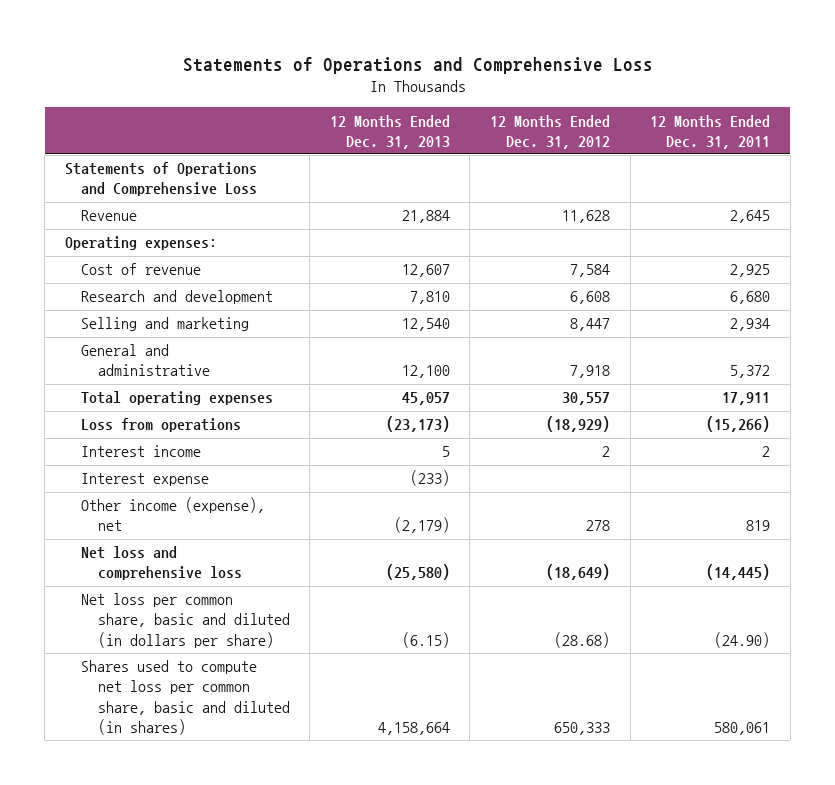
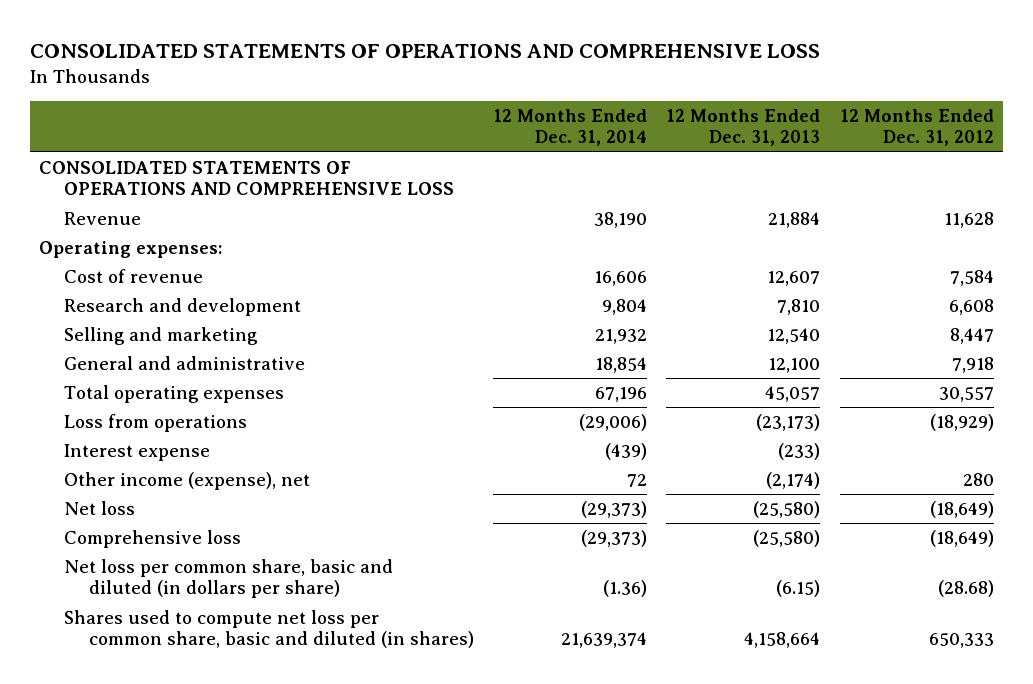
[182,56,653,74] Statements of Operations and Comprehensive Loss -> [29,44,820,59] CONSOLIDATED STATEMENTS OF OPERATIONS AND COMPREHENSIVE LOSS
[650,114,771,149] 12 Months Ended Dec. 31, 2011 -> none
none -> [493,109,648,147] 12 Months Ended Dec. 31, 2014
[65,162,258,197] Statements of Operations and Comprehensive Loss -> [39,161,454,196] CONSOLIDATED STATEMENTS OF OPERATIONS AND COMPREHENSIVE LOSS
[81,445,202,458] Interest income -> none
[393,517,450,534] (2,179) -> [766,472,821,490] (2,174)
[586,520,611,532] 278 -> [962,473,994,487] 280
[81,546,242,581] Net loss and comprehensive loss -> [63,501,135,516] Net loss
none -> [63,530,241,549] Comprehensive loss

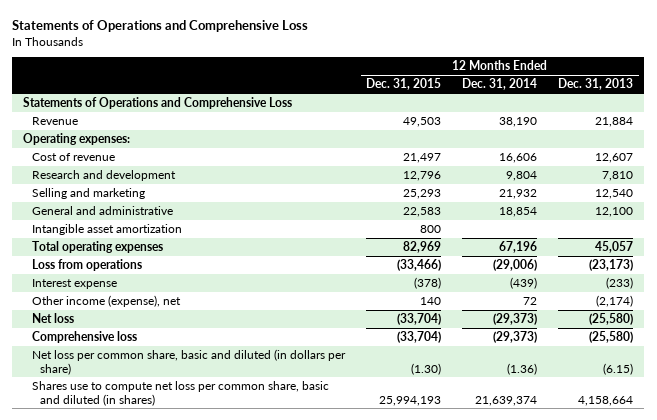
[29,44,820,59] CONSOLIDATED STATEMENTS OF OPERATIONS AND COMPREHENSIVE LOSS -> [12,20,309,33] Statements of Operations and Comprehensive Loss
[839,109,994,147] 12 Months Ended Dec. 31, 2012 -> none
none -> [365,78,441,91] Dec. 31, 2015
[39,161,454,196] CONSOLIDATED STATEMENTS OF OPERATIONS AND COMPREHENSIVE LOSS -> [23,97,293,110] Statements of Operations and Comprehensive Loss
none -> [31,224,182,236] Intangible asset amortization
[63,610,474,649] Shares used to compute net loss per common share, basic and diluted (in shares) -> [31,381,329,406] Shares use to compute net loss per common share, basic and diluted (in shares)

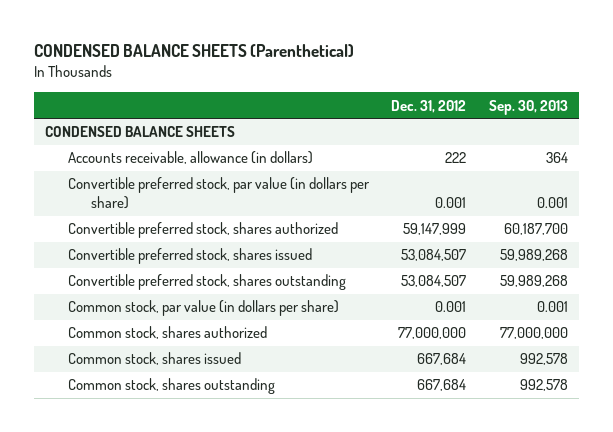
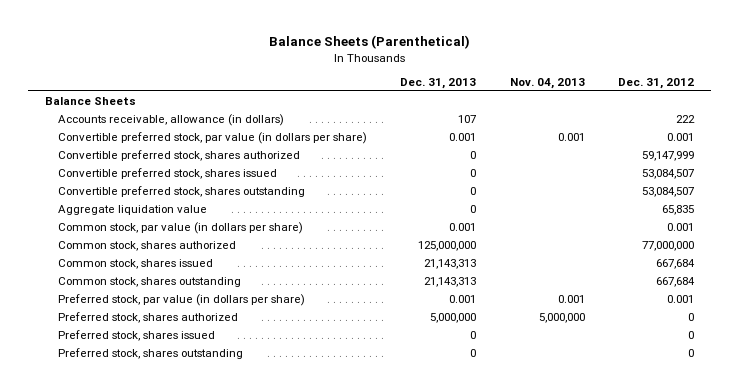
[33,44,354,58] CONDENSED BALANCE SHEETS (Parenthetical) -> [268,35,470,50] Balance Sheets (Parenthetical)
[488,99,568,115] Sep. 30, 2013 -> none
none -> [400,78,477,90] Dec. 31, 2013
none -> [509,78,585,90] Nov. 04, 2013
[45,126,236,138] CONDENSED BALANCE SHEETS -> [45,97,137,106] Balance Sheets
none -> [57,205,207,216] Aggregate liquidation value
none -> [57,294,305,307] Preferred stock, par value (in dollars per share)
none -> [57,312,238,324] Preferred stock, shares authorized
none -> [57,330,215,342] Preferred stock, shares issued
none -> [57,348,243,360] Preferred stock, shares outstanding

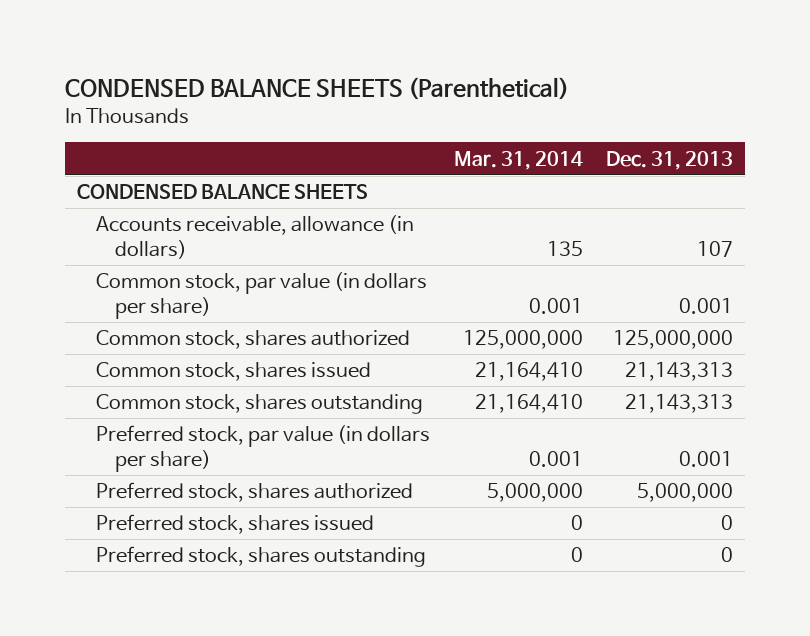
[268,35,470,50] Balance Sheets (Parenthetical) -> [64,76,569,100] CONDENSED BALANCE SHEETS (Parenthetical)
[509,78,585,90] Nov. 04, 2013 -> none
[618,78,695,90] Dec. 31, 2012 -> none
none -> [453,150,583,170] Mar. 31, 2014
[45,97,137,106] Balance Sheets -> [76,184,368,200] CONDENSED BALANCE SHEETS
[57,132,367,145] Convertible preferred stock, par value (in dollars per share) -> none
[57,150,300,162] Convertible preferred stock, shares authorized -> none
[57,168,277,180] Convertible preferred stock, shares issued -> none
[57,186,305,198] Convertible preferred stock, shares outstanding -> none
[57,205,207,216] Aggregate liquidation value -> none

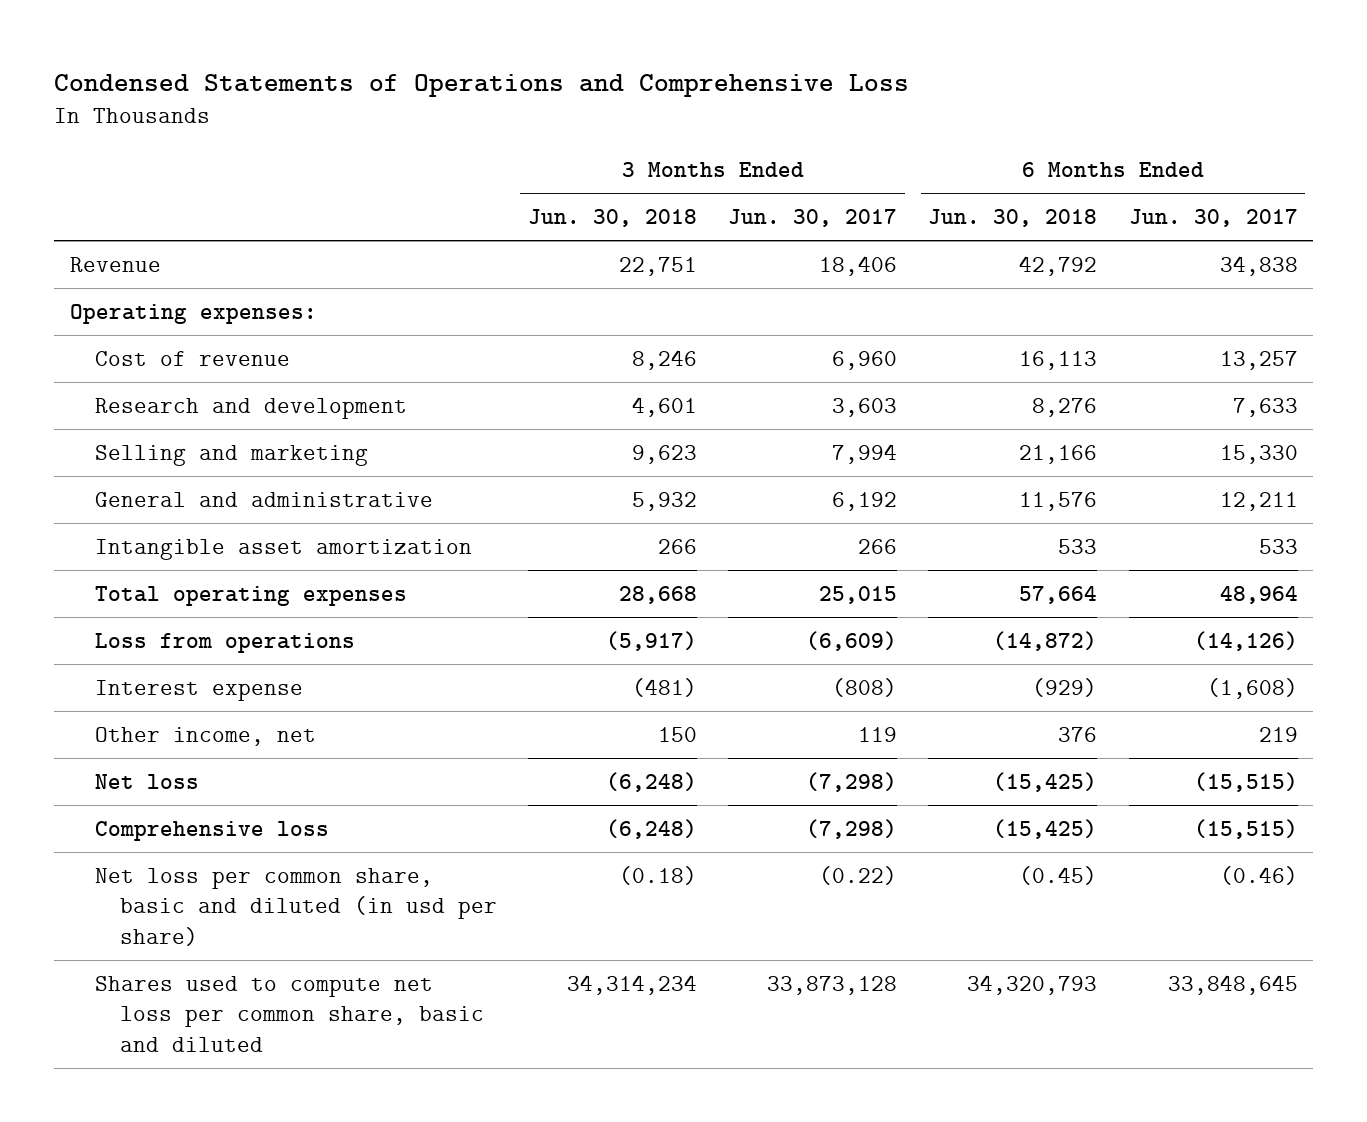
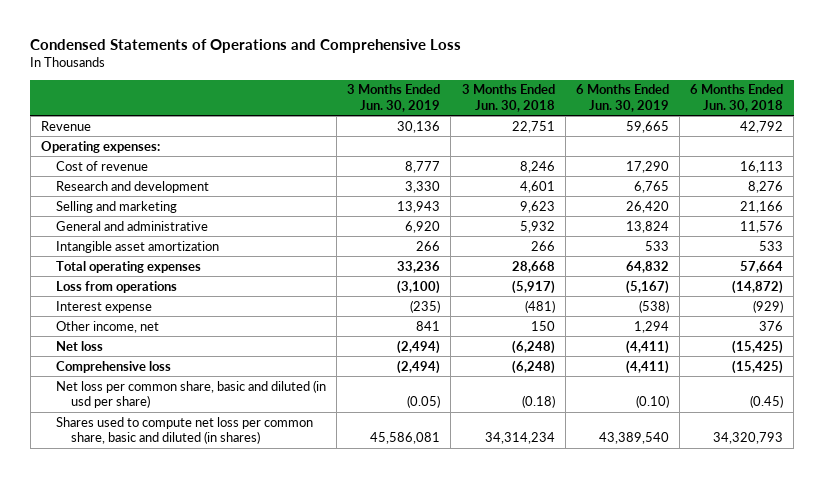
[728,209,898,228] Jun. 30, 2017 -> none
[1128,209,1298,228] Jun. 30, 2017 -> none
none -> [347,84,441,112] 3 Months Ended Jun. 30, 2019
none -> [575,84,669,112] 6 Months Ended Jun. 30, 2019
[94,975,484,1052] Shares used to compute net loss per common share, basic and diluted -> [55,416,313,445] Shares used to compute net loss per common share, basic and diluted (in shares)

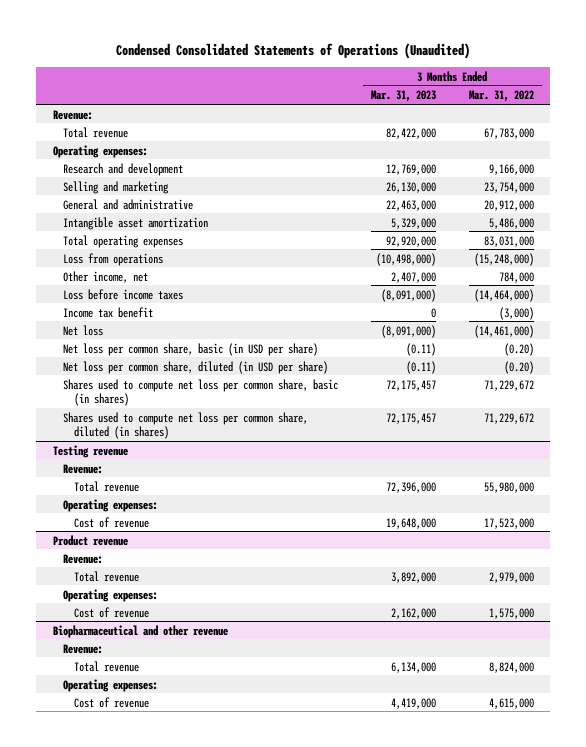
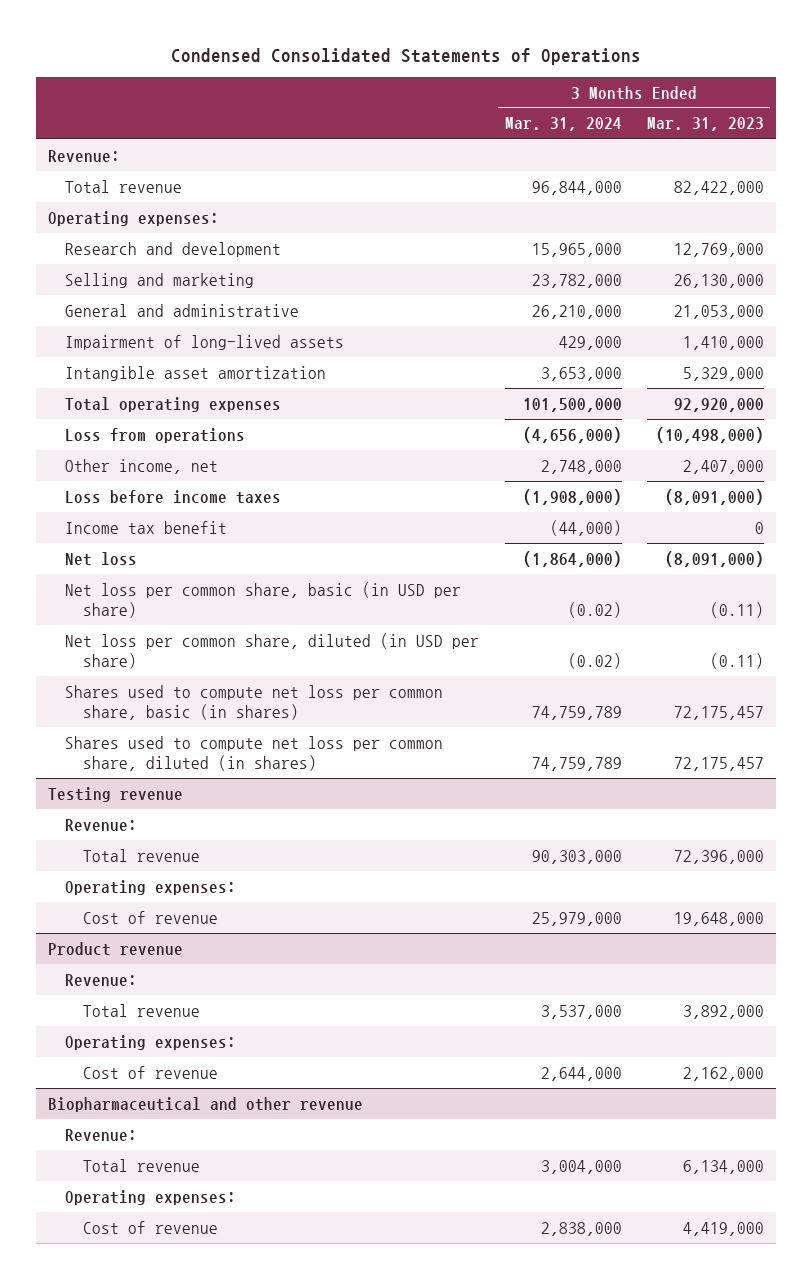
[116,43,471,60] Condensed Consolidated Statements of Operations (Unaudited) -> [170,47,641,65] Condensed Consolidated Statements of Operations
[468,90,534,103] Mar. 31, 2022 -> none
none -> [504,117,622,132] Mar. 31, 2024
[385,199,436,211] 22,463,000 -> [673,304,764,319] 21,053,000
none -> [65,334,345,350] Impairment of long-lived assets

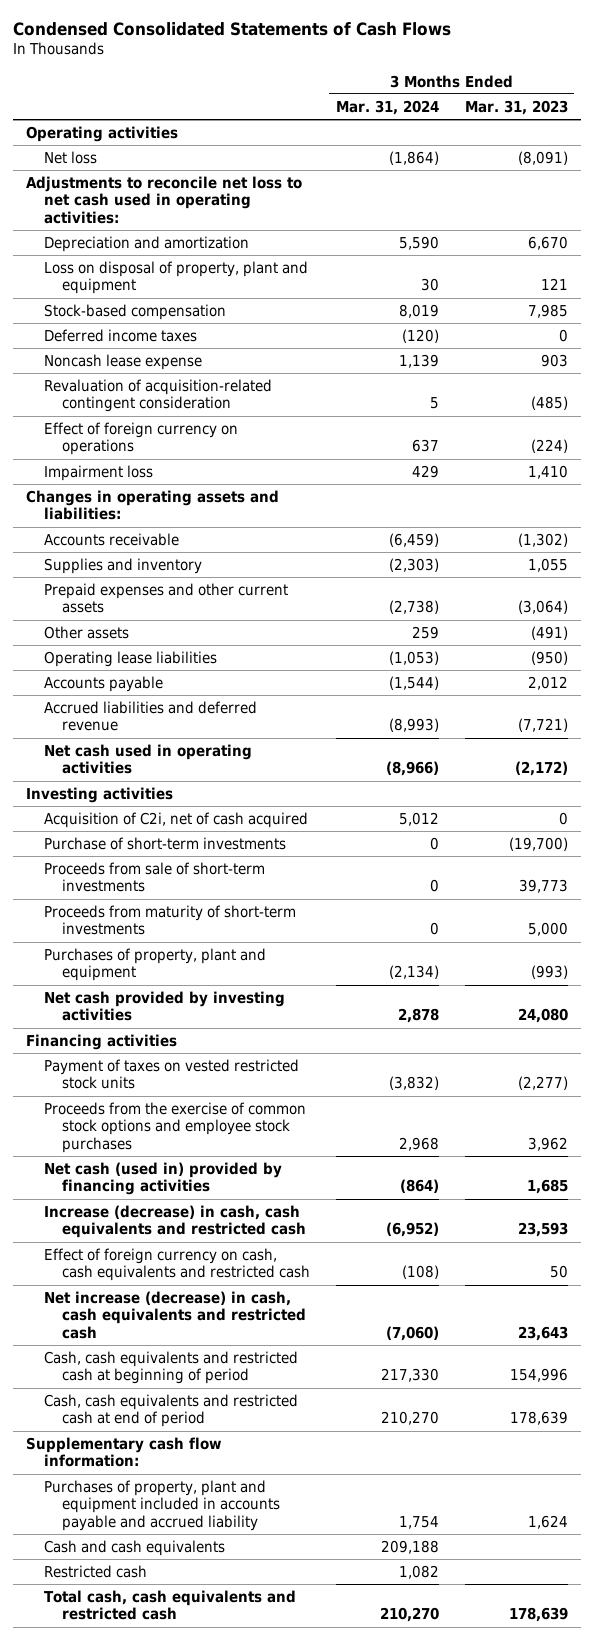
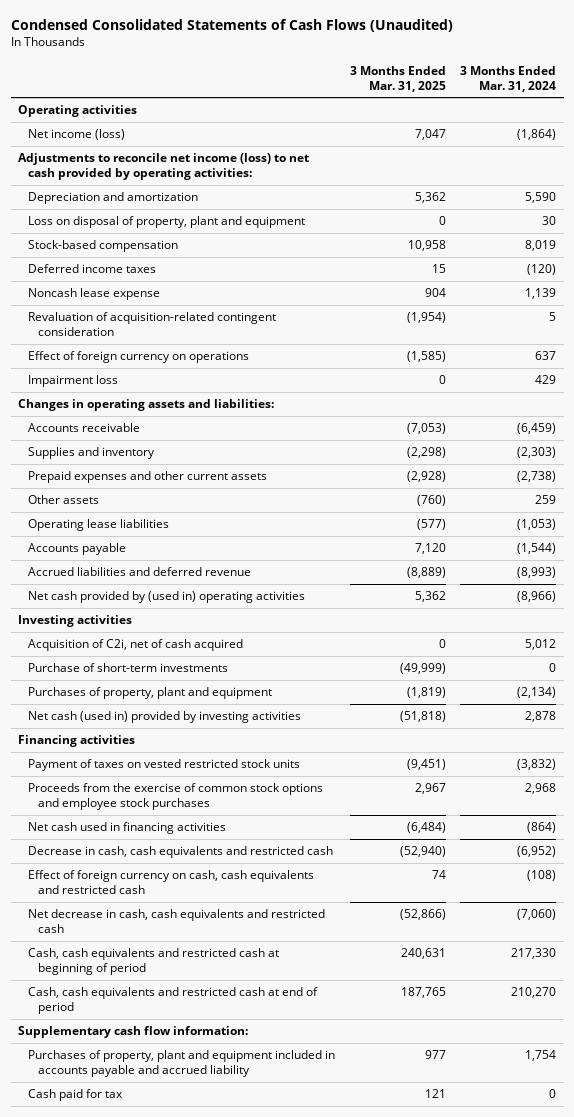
[12,21,451,36] Condensed Consolidated Statements of Cash Flows -> [10,18,453,32] Condensed Consolidated Statements of Cash Flows (Unaudited)
[464,99,568,115] Mar. 31, 2023 -> none
none -> [349,65,446,92] 3 Months Ended Mar. 31, 2025
[43,150,97,164] Net loss -> [27,129,125,141] Net income (loss)
[25,175,302,225] Adjustments to reconcile net loss to net cash used in operating activities: -> [18,153,310,181] Adjustments to reconcile net income (loss) to net cash provided by operating activities:
[43,743,252,775] Net cash used in operating activities -> [27,591,305,604] Net cash provided by (used in) operating activities
[43,861,265,893] Proceeds from sale of short-term investments -> none
[43,904,296,936] Proceeds from maturity of short-term investments -> none
[43,990,285,1022] Net cash provided by investing activities -> [27,711,301,724] Net cash (used in) provided by investing activities
[43,1161,282,1196] Net cash (used in) provided by financing activities -> [27,822,226,835] Net cash used in financing activities
[43,1204,306,1239] Increase (decrease) in cash, cash equivalents and restricted cash -> [27,846,333,859] Decrease in cash, cash equivalents and restricted cash
[43,1290,306,1340] Net increase (decrease) in cash, cash equivalents and restricted cash -> [27,909,325,934] Net decrease in cash, cash equivalents and restricted cash
[43,1539,225,1556] Cash and cash equivalents -> none
[43,1564,147,1578] Restricted cash -> none
[43,1589,296,1621] Total cash, cash equivalents and restricted cash -> none
none -> [27,1089,123,1102] Cash paid for tax

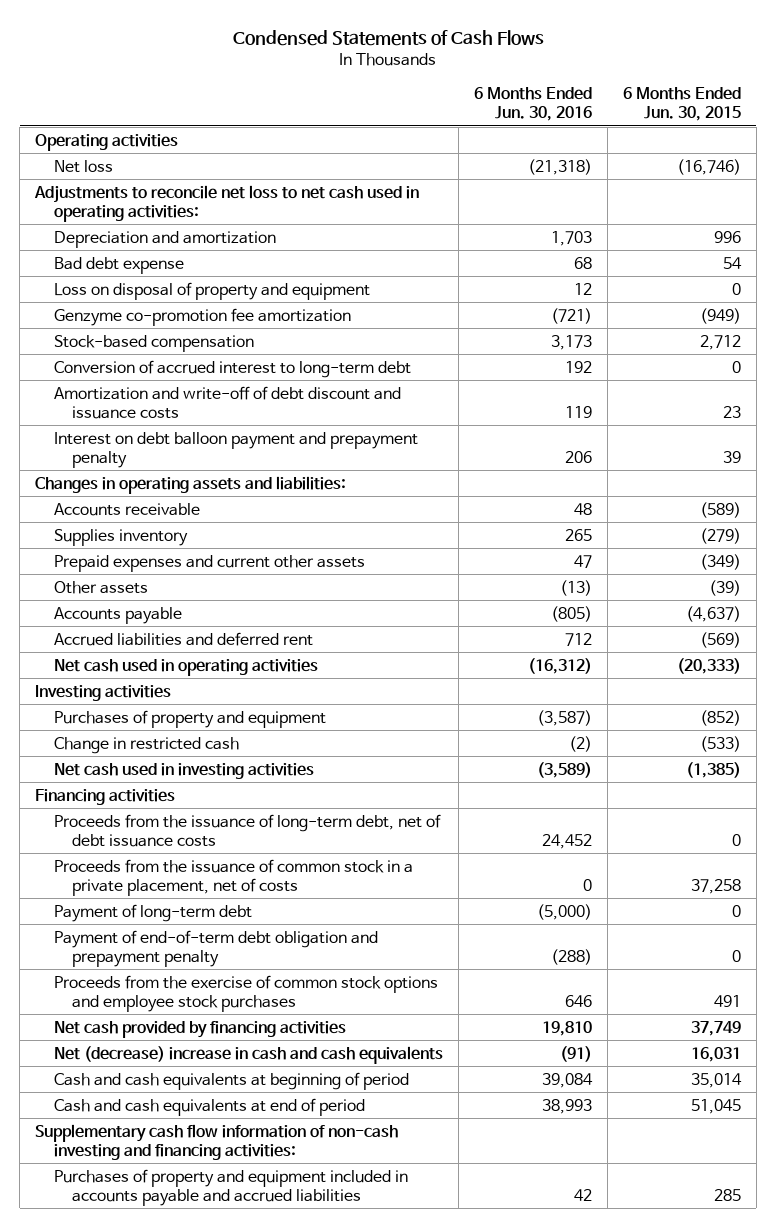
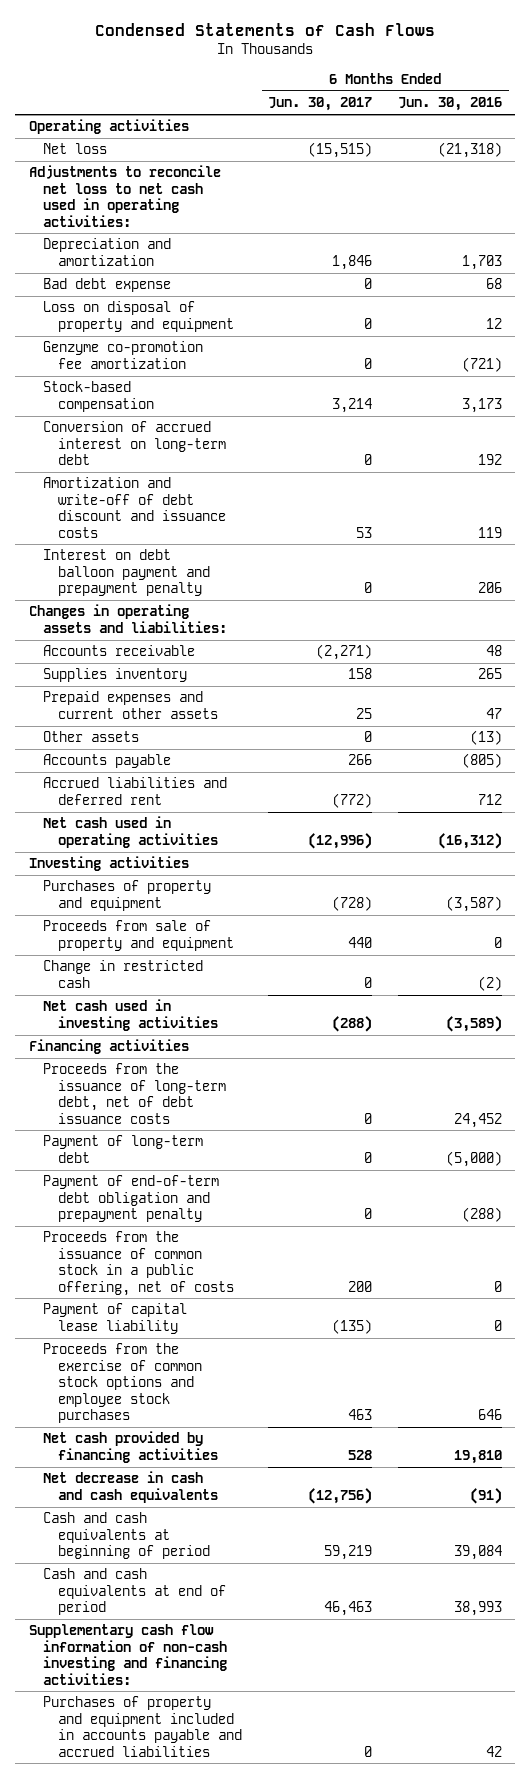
[622,87,741,122] 6 Months Ended Jun. 30, 2015 -> none
none -> [268,97,373,112] Jun. 30, 2017
[53,359,411,378] Conversion of accrued interest to long-term debt -> [43,421,226,466] Conversion of accrued interest on long-term debt
none -> [43,920,234,951] Proceeds from sale of property and equipment
[53,858,413,896] Proceeds from the issuance of common stock in a private placement, net of costs -> none
none -> [43,1231,234,1296] Proceeds from the issuance of common stock in a public offering, net of costs
none -> [43,1303,188,1334] Payment of capital lease liability
[53,1045,443,1064] Net (decrease) increase in cash and cash equivalents -> [43,1471,218,1503] Net decrease in cash and cash equivalents

